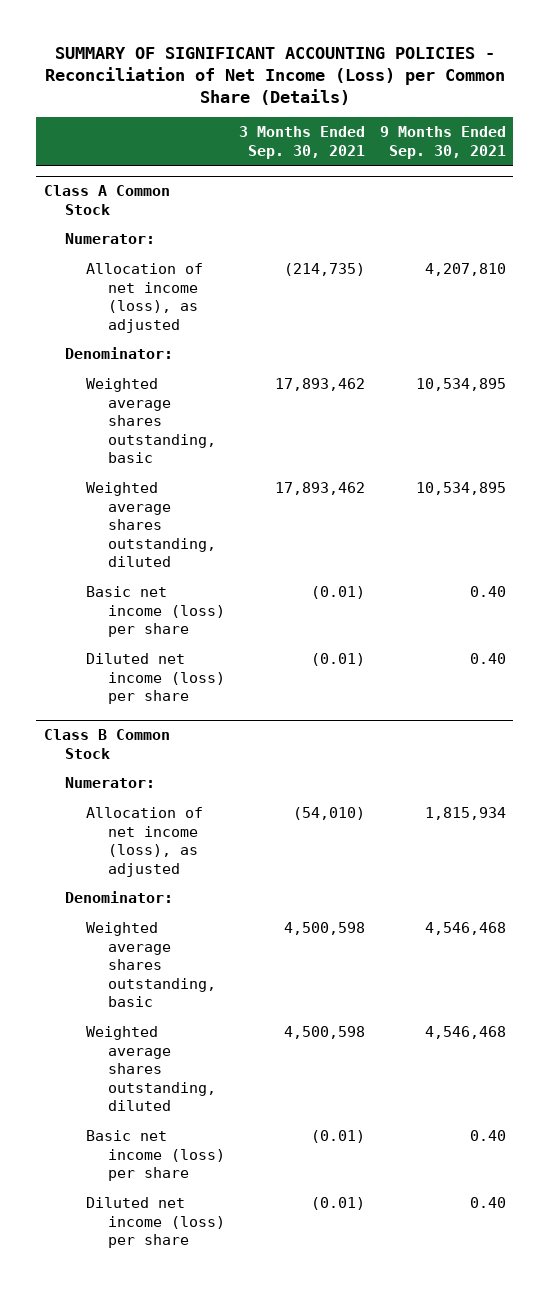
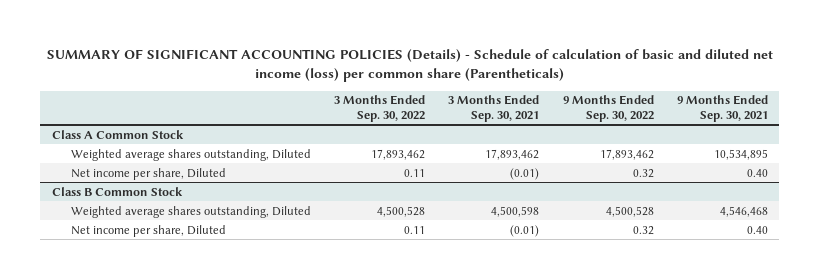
[44,46,505,106] SUMMARY OF SIGNIFICANT ACCOUNTING POLICIES - Reconciliation of Net Income (Loss) per Common Share (Details) -> [46,49,773,83] SUMMARY OF SIGNIFICANT ACCOUNTING POLICIES (Details) - Schedule of calculation of basic and diluted net income (loss) per common share (Parentheticals)
none -> [334,95,426,122] 3 Months Ended Sep. 30, 2022
none -> [562,95,654,122] 9 Months Ended Sep. 30, 2022
[64,233,155,245] Numerator: -> none
[86,263,204,333] Allocation of net income (loss), as adjusted -> none
[64,347,173,360] Denominator: -> none
[86,378,216,464] Weighted average shares outstanding, basic -> none
[86,586,225,638] Basic net income (loss) per share -> none
[86,482,216,568] Weighted average shares outstanding, diluted -> [71,148,312,161] Weighted average shares outstanding, Diluted
[86,653,225,705] Diluted net income (loss) per share -> [71,167,227,180] Net income per share, Diluted
[64,777,155,789] Numerator: -> none
[86,807,204,877] Allocation of net income (loss), as adjusted -> none
[64,891,173,904] Denominator: -> none
[86,922,216,1008] Weighted average shares outstanding, basic -> none
[86,1130,225,1182] Basic net income (loss) per share -> none
[86,1026,216,1112] Weighted average shares outstanding, diluted -> [71,205,312,218] Weighted average shares outstanding, Diluted
[86,1197,225,1249] Diluted net income (loss) per share -> [71,224,227,237] Net income per share, Diluted

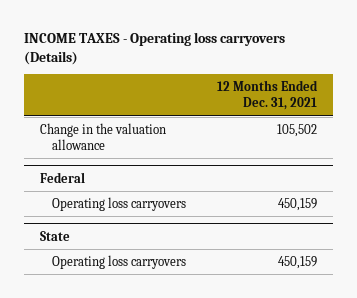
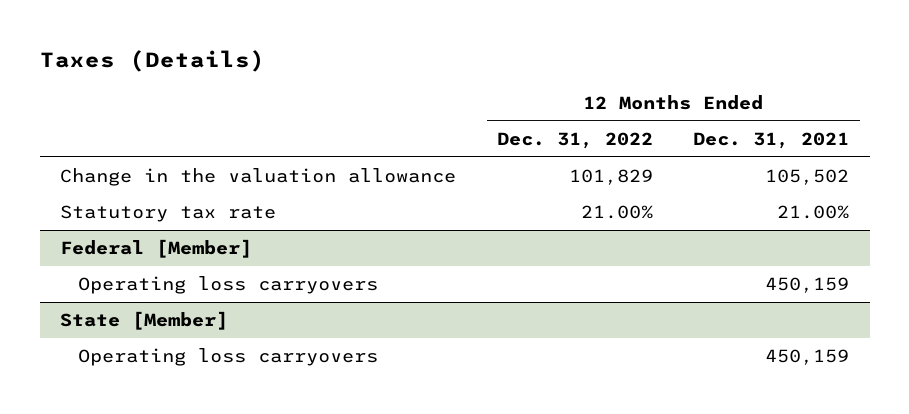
[23,32,285,66] INCOME TAXES - Operating loss carryovers (Details) -> [39,50,265,73] Taxes (Details)
none -> [496,131,653,149] Dec. 31, 2022
none -> [59,205,276,223] Statutory tax rate
[39,171,85,183] Federal -> [59,239,252,259] Federal [Member]
[39,230,70,241] State -> [59,311,228,331] State [Member]

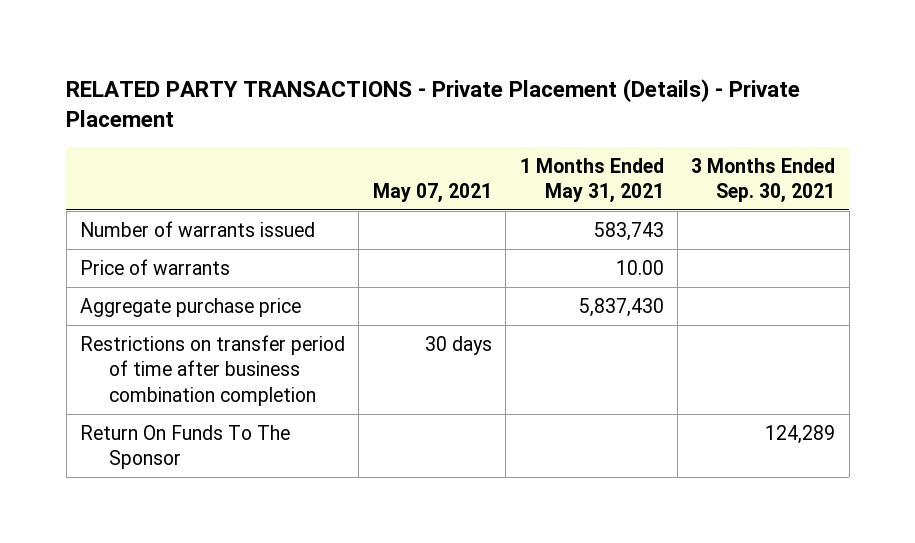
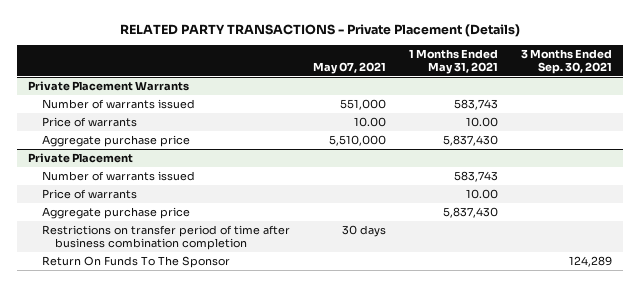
[66,78,801,128] RELATED PARTY TRANSACTIONS - Private Placement (Details) - Private Placement -> [119,23,520,37] RELATED PARTY TRANSACTIONS - Private Placement (Details)
none -> [28,81,190,92] Private Placement Warrants
none -> [41,99,195,110] Number of warrants issued
none -> [41,117,137,128] Price of warrants
none -> [41,135,190,148] Aggregate purchase price
none -> [28,153,134,164] Private Placement

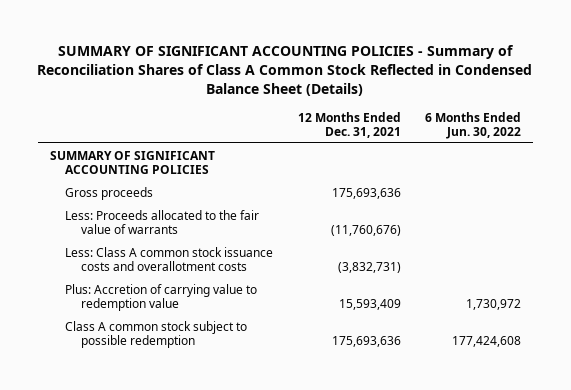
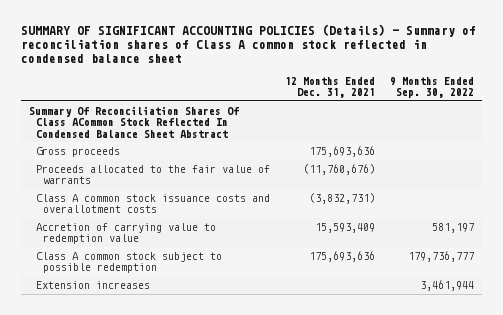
[37,45,533,97] SUMMARY OF SIGNIFICANT ACCOUNTING POLICIES - Summary of Reconciliation Shares of Class A Common Stock Reflected in Condensed Balance Sheet (Details) -> [21,23,477,63] SUMMARY OF SIGNIFICANT ACCOUNTING POLICIES (Details) - Summary of reconciliation shares of Class A common stock reflected in condensed balance sheet
[425,111,522,139] 6 Months Ended Jun. 30, 2022 -> none
none -> [390,76,475,98] 9 Months Ended Sep. 30, 2022
[49,150,215,174] SUMMARY OF SIGNIFICANT ACCOUNTING POLICIES -> none
none -> [28,106,239,138] Summary Of Reconciliation Shares Of Class ACommon Stock Reflected In Condensed Balance Sheet Abstract
[65,209,260,234] Less: Proceeds allocated to the fair value of warrants -> [35,165,270,185] Proceeds allocated to the fair value of warrants
[65,246,274,271] Less: Class A common stock issuance costs and overallotment costs -> [35,194,270,214] Class A common stock issuance costs and overallotment costs
[65,283,258,311] Plus: Accretion of carrying value to redemption value -> [35,223,216,245] Accretion of carrying value to redemption value
none -> [35,281,150,290] Extension increases

